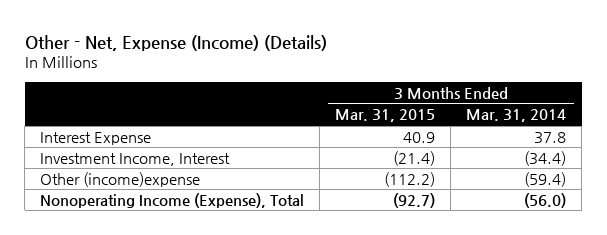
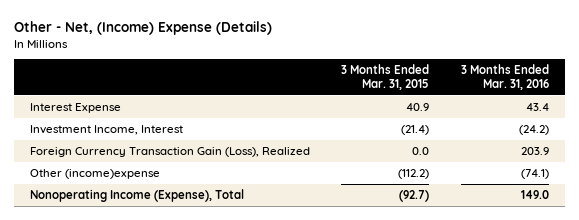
[24,34,327,51] Other - Net, Expense (Income) (Details) -> [13,20,272,35] Other - Net, (Income) Expense (Details)
[466,109,567,123] Mar. 31, 2014 -> none
none -> [461,64,550,90] 3 Months Ended Mar. 31, 2016
none -> [29,147,310,158] Foreign Currency Transaction Gain (Loss), Realized

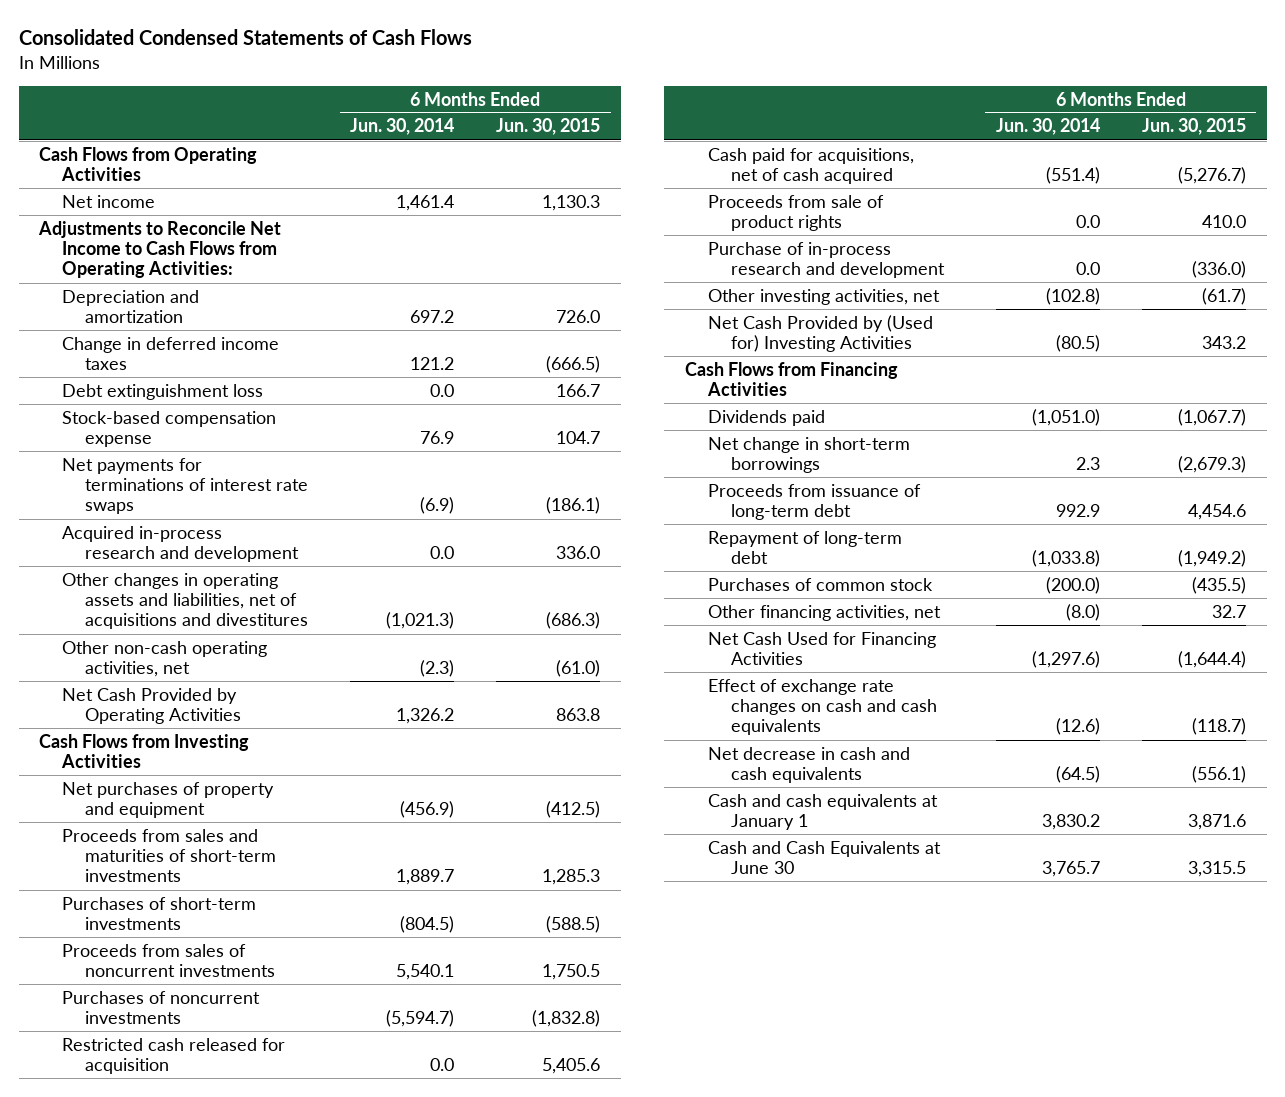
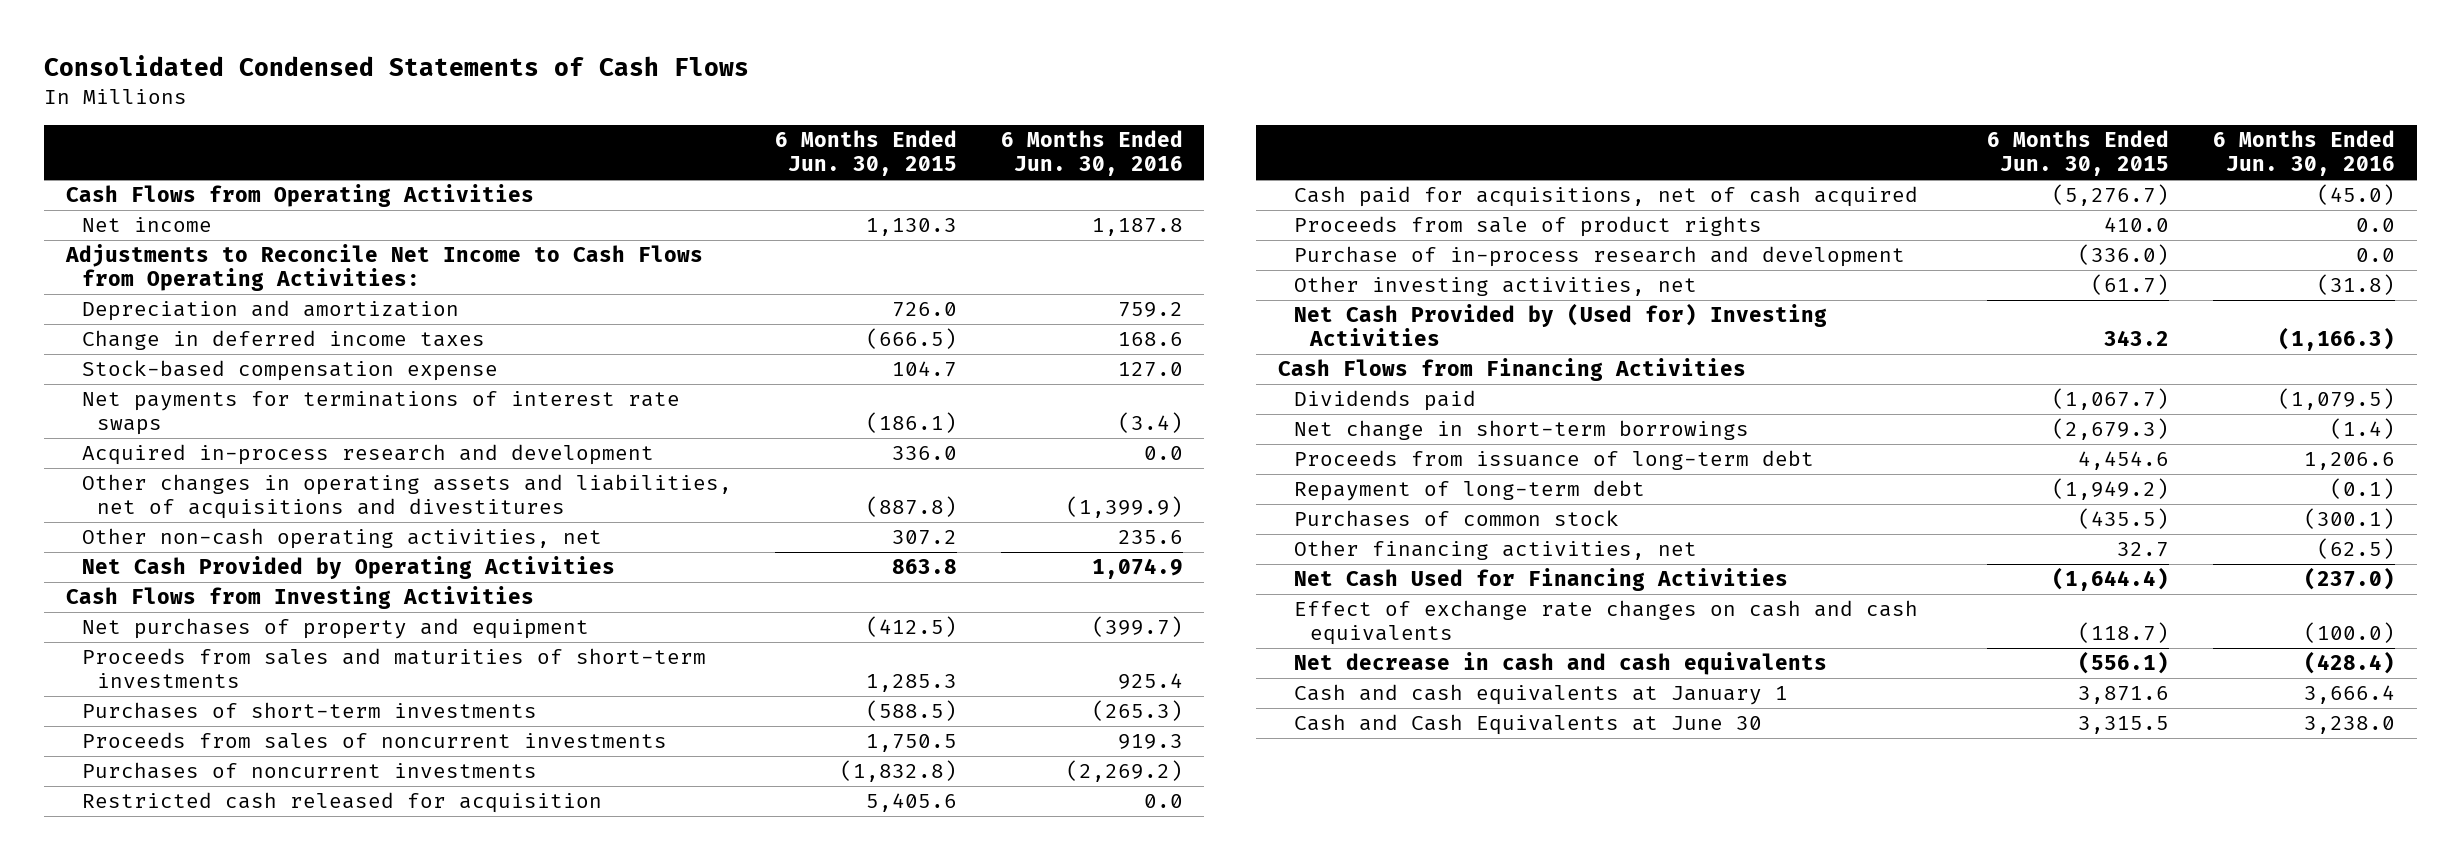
[350,118,455,136] Jun. 30, 2014 -> none
none -> [1000,130,1183,177] 6 Months Ended Jun. 30, 2016
[62,383,264,400] Debt extinguishment loss -> none
[546,612,601,630] (686.3) -> [866,496,958,518] (887.8)
[556,660,601,678] (61.0) -> [892,530,958,546] 307.2

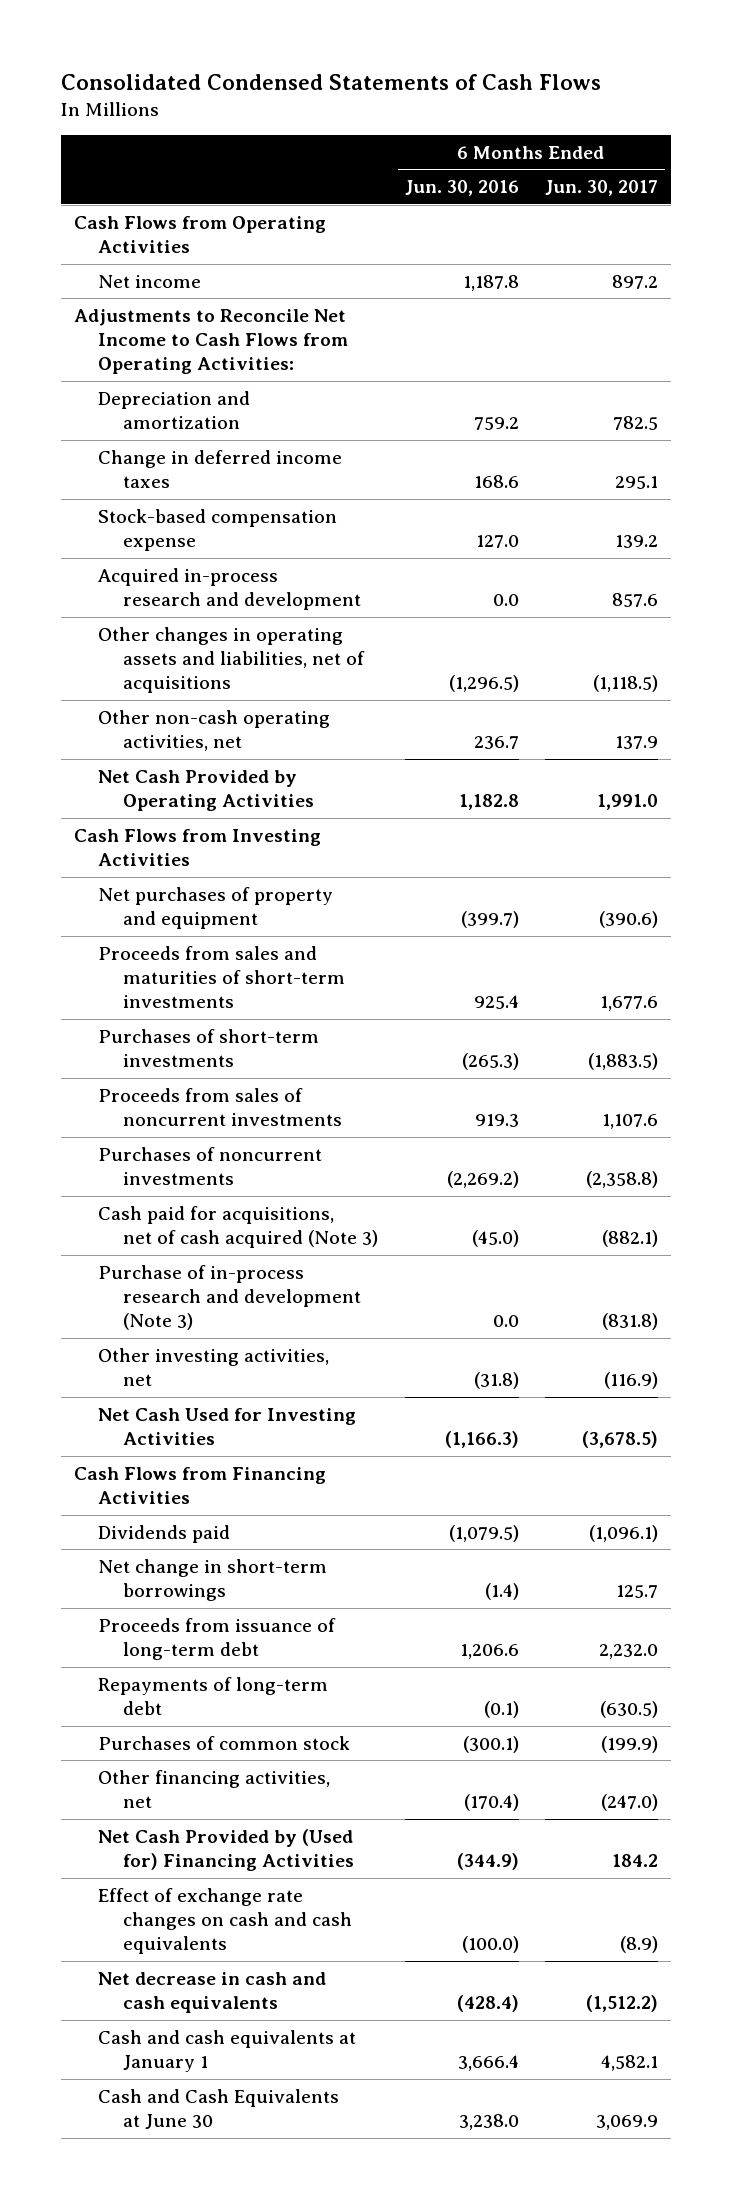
[775,130,958,177] 6 Months Ended Jun. 30, 2015 -> none
none -> [545,180,659,197] Jun. 30, 2017
[81,391,680,436] Net payments for terminations of interest rate swaps -> none
[81,474,732,520] Other changes in operating assets and liabilities, net of acquisitions and divestitures -> [98,626,365,694] Other changes in operating assets and liabilities, net of acquisitions
[1065,496,1183,519] (1,399.9) -> [448,675,519,693] (1,296.5)
[1117,530,1183,545] 235.6 -> [473,735,519,749] 236.7
[1091,558,1183,580] 1,074.9 -> [458,793,519,810] 1,182.8
[81,792,602,814] Restricted cash released for acquisition -> none
[1293,216,1762,238] Proceeds from sale of product rights -> none
[1293,186,1918,208] Cash paid for acquisitions, net of cash acquired -> [98,1205,378,1248] Cash paid for acquisitions, net of cash acquired (Note 3)
[1293,246,1905,268] Purchase of in-process research and development -> [98,1264,361,1331] Purchase of in-process research and development (Note 3)
[1293,303,1827,347] Net Cash Provided by (Used for) Investing Activities -> [98,1407,357,1445] Net Cash Used for Investing Activities
[1293,480,1645,502] Repayment of long-term debt -> [98,1676,329,1715] Repayments of long-term debt
[2316,538,2395,560] (62.5) -> [463,1793,519,1811] (170.4)
[1293,568,1788,592] Net Cash Used for Financing Activities -> [98,1828,354,1871] Net Cash Provided by (Used for) Financing Activities
[2303,567,2395,591] (237.0) -> [456,1852,519,1870] (344.9)

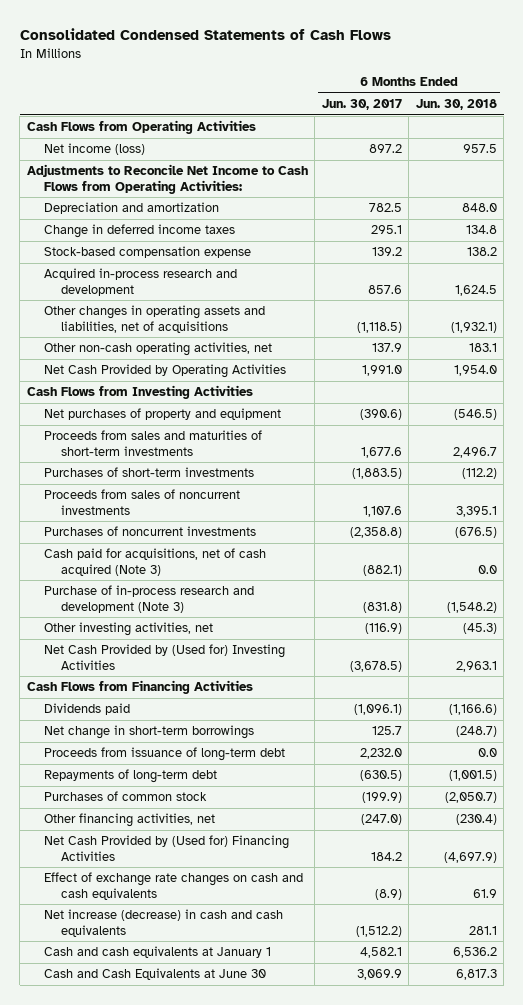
[404,180,519,197] Jun. 30, 2016 -> none
none -> [415,99,497,111] Jun. 30, 2018
[98,274,202,288] Net income -> [43,143,145,156] Net income (loss)
[98,1407,357,1445] Net Cash Used for Investing Activities -> [43,644,285,670] Net Cash Provided by (Used for) Investing Activities
[98,1971,327,2013] Net decrease in cash and cash equivalents -> [43,909,283,937] Net increase (decrease) in cash and cash equivalents

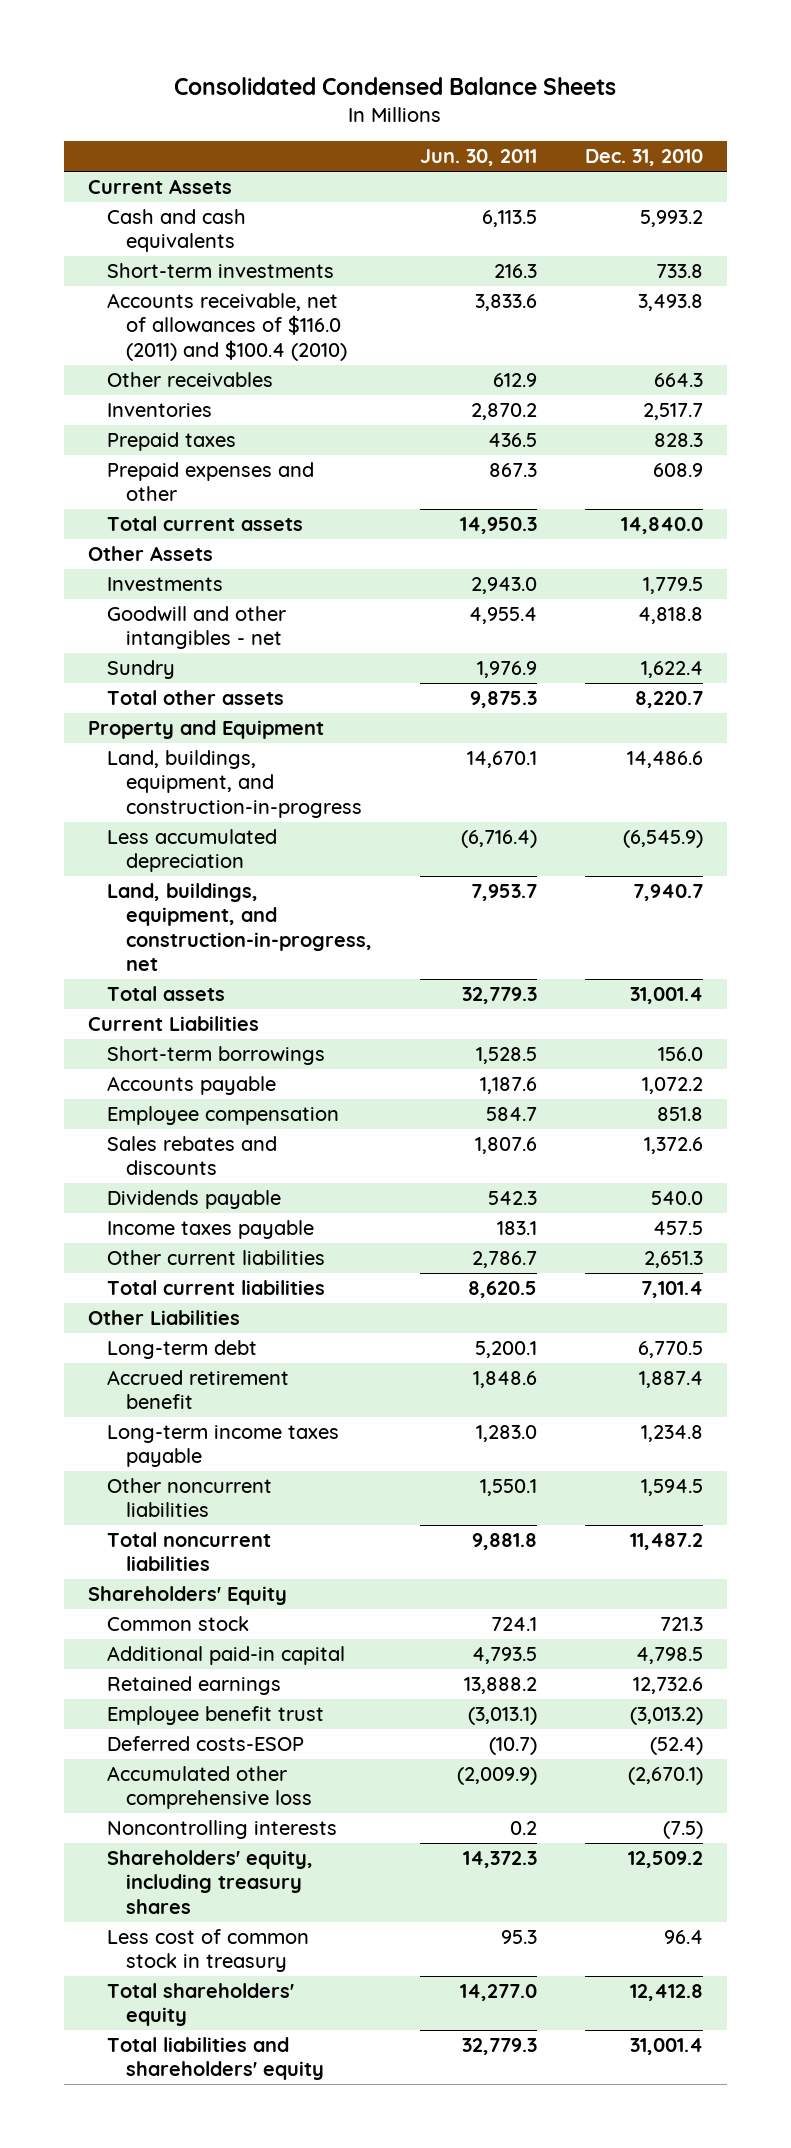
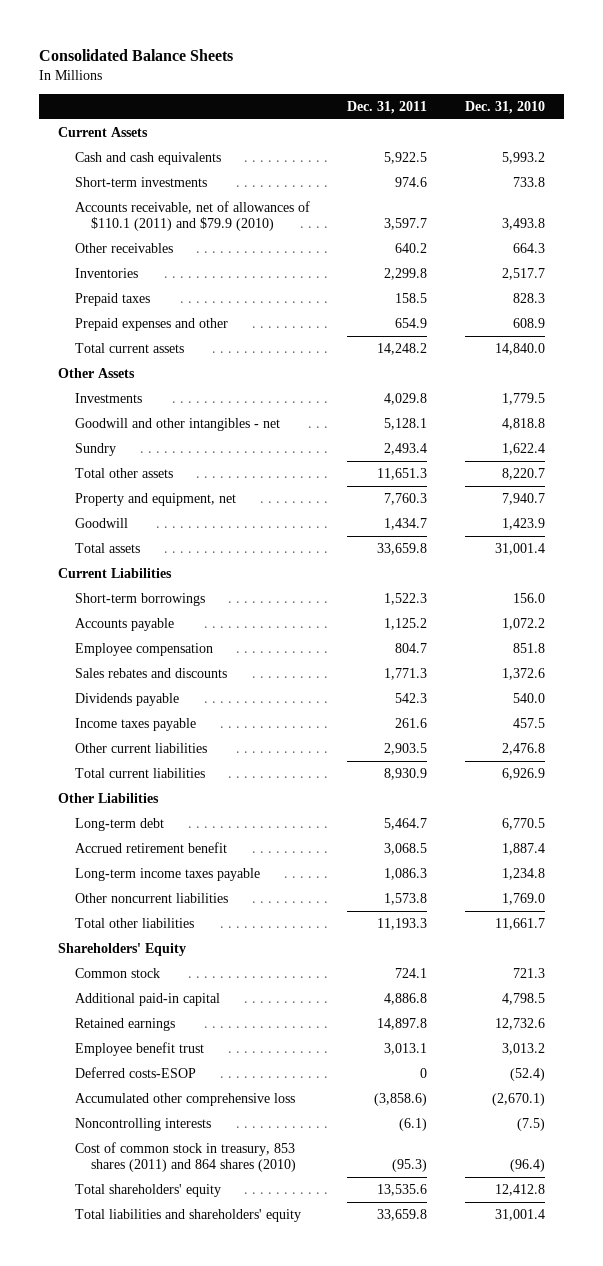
[174,76,617,95] Consolidated Condensed Balance Sheets -> [39,49,234,62] Consolidated Balance Sheets
[419,149,537,167] Jun. 30, 2011 -> none
none -> [347,100,428,114] Dec. 31, 2011
[106,292,347,361] Accounts receivable, net of allowances of $116.0 (2011) and $100.4 (2010) -> [74,200,310,232] Accounts receivable, net of allowances of $110.1 (2011) and $79.9 (2010)
[88,719,325,739] Property and Equipment -> none
[106,749,362,818] Land, buildings, equipment, and construction-in-progress -> none
[106,828,277,873] Less accumulated depreciation -> none
[106,882,372,972] Land, buildings, equipment, and construction-in-progress, net -> [74,492,236,506] Property and equipment, net
none -> [74,517,128,528] Goodwill
[643,1250,703,1268] 2,651.3 -> [501,742,545,755] 2,476.8
[640,1280,703,1298] 7,101.4 -> [501,767,545,780] 6,926.9
[640,1478,703,1496] 1,594.5 -> [501,892,545,905] 1,769.0
[106,1531,271,1572] Total noncurrent liabilities -> [74,917,194,928] Total other liabilities
[629,1532,703,1550] 11,487.2 -> [494,917,545,930] 11,661.7
[629,1706,703,1725] (3,013.2) -> [501,1042,545,1055] 3,013.2
[106,1849,313,1914] Shareholders' equity, including treasury shares -> none
[106,1928,309,1973] Less cost of common stock in treasury -> [74,1141,297,1173] Cost of common stock in treasury, 853 shares (2011) and 864 shares (2010)
[663,1929,703,1944] 96.4 -> [509,1159,545,1173] (96.4)

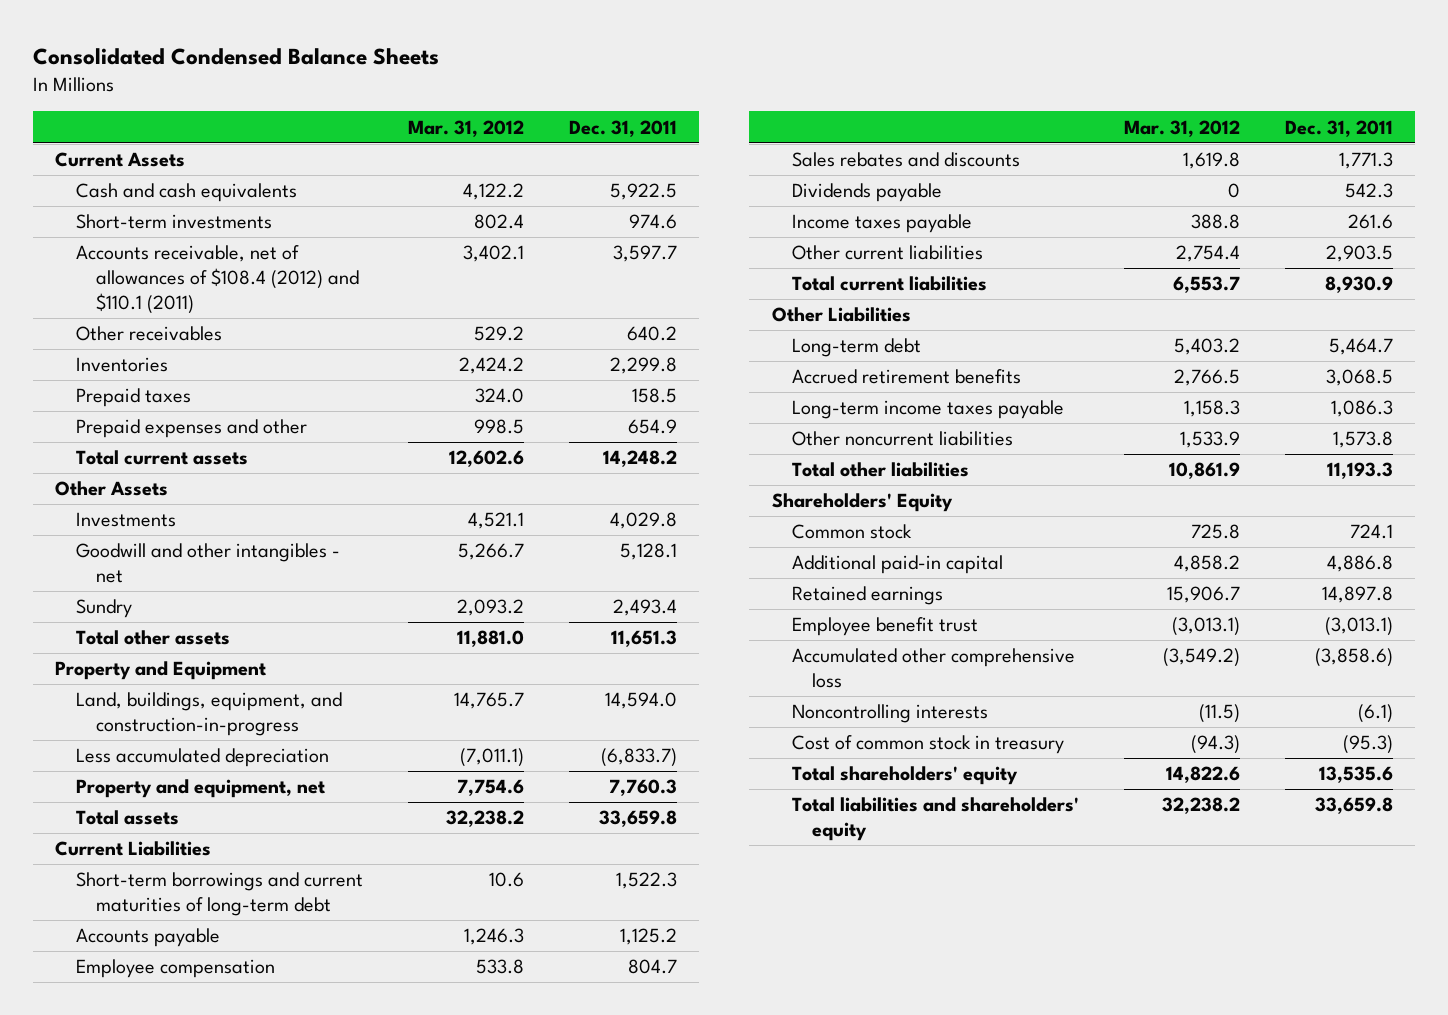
[39,49,234,62] Consolidated Balance Sheets -> [32,48,439,66] Consolidated Condensed Balance Sheets
[464,100,545,114] Dec. 31, 2010 -> none
none -> [407,119,524,137] Mar. 31, 2012
[74,200,310,232] Accounts receivable, net of allowances of $110.1 (2011) and $79.9 (2010) -> [75,245,359,315] Accounts receivable, net of allowances of $108.4 (2012) and $110.1 (2011)
none -> [55,661,267,681] Property and Equipment
none -> [75,692,342,737] Land, buildings, equipment, and construction-in-progress
none -> [75,748,329,768] Less accumulated depreciation
[74,517,128,528] Goodwill -> none
[74,592,205,606] Short-term borrowings -> [75,872,363,917] Short-term borrowings and current maturities of long-term debt
[74,841,227,853] Accrued retirement benefit -> [791,369,1021,385] Accrued retirement benefits
[74,1066,196,1078] Deferred costs-ESOP -> none
[384,1042,428,1055] 3,013.1 -> [1324,617,1393,637] (3,013.1)
[74,1141,297,1173] Cost of common stock in treasury, 853 shares (2011) and 864 shares (2010) -> [791,735,1064,755] Cost of common stock in treasury

